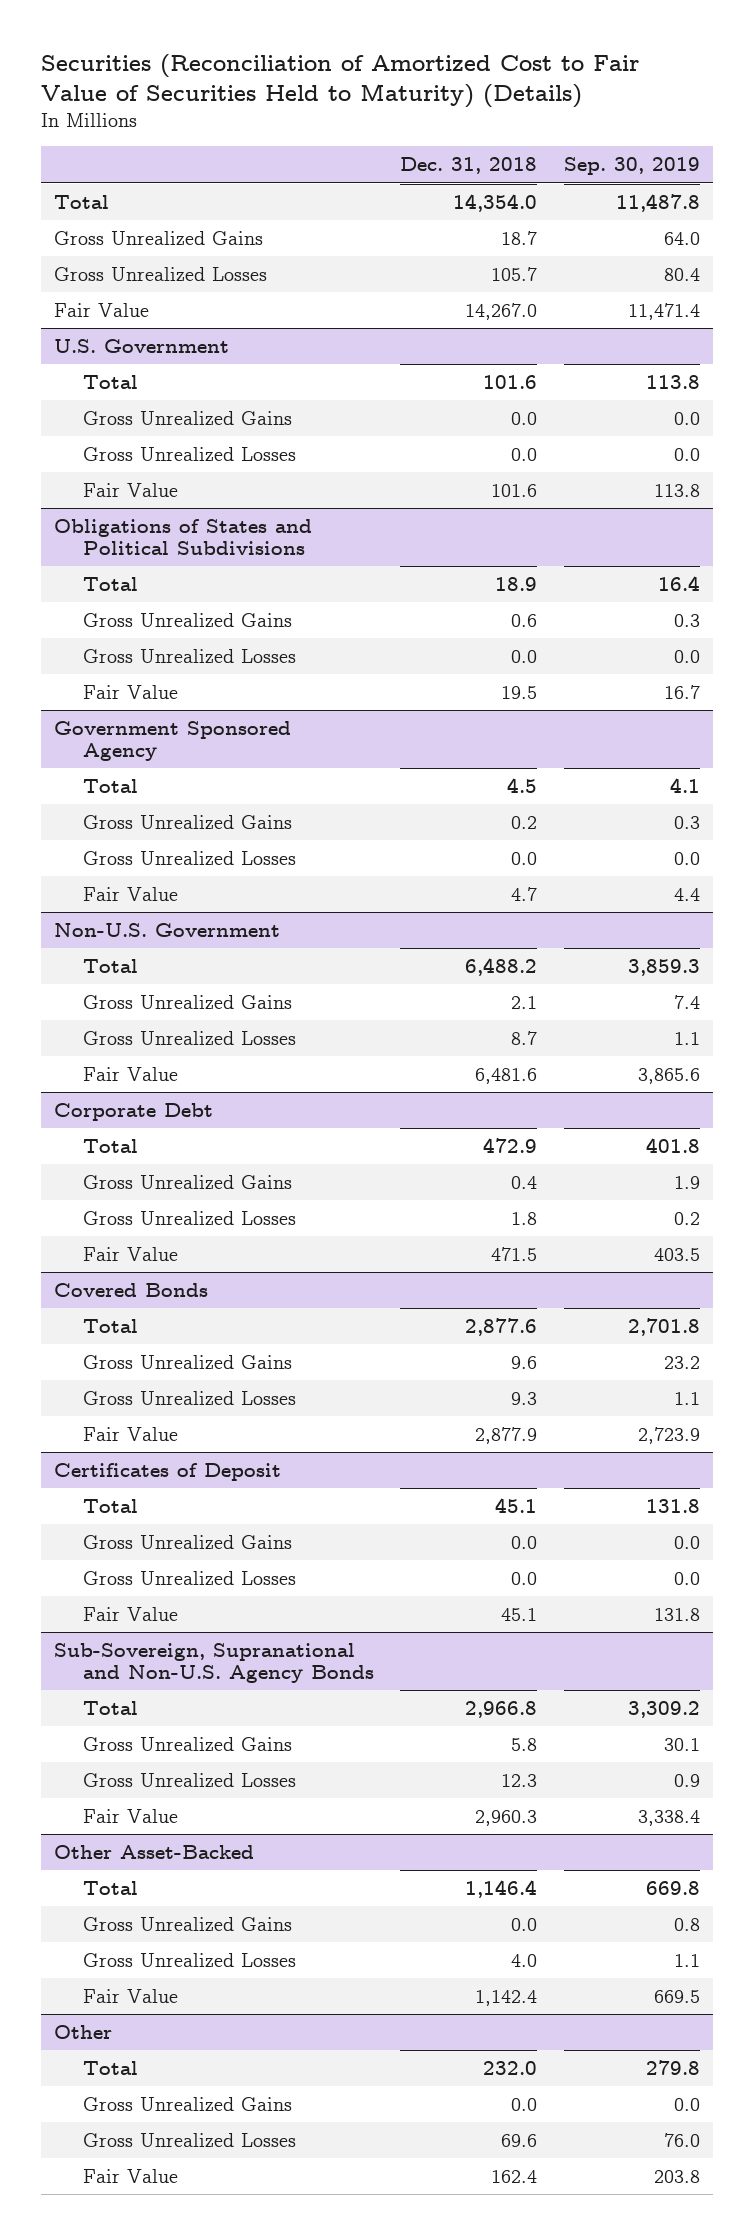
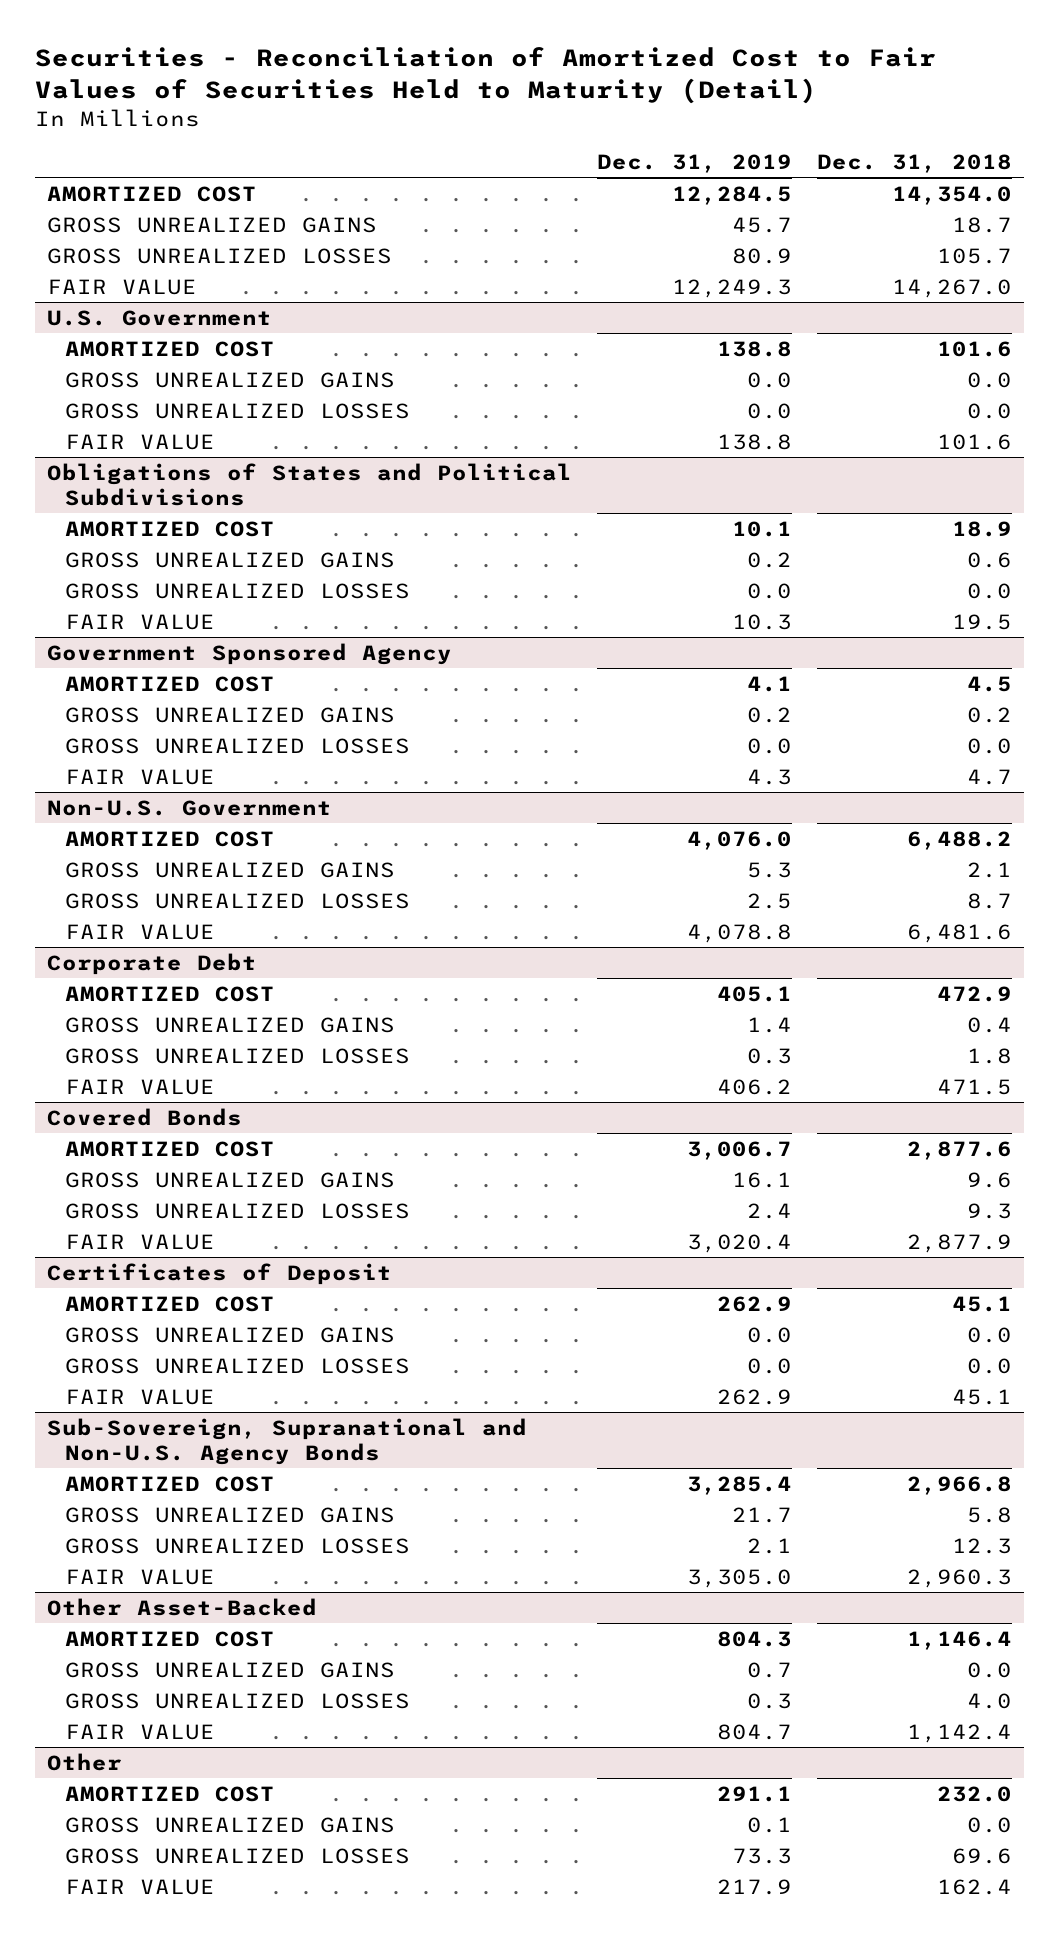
[40,53,639,108] Securities (Reconciliation of Amortized Cost to Fair Value of Securities Held to Maturity) (Details) -> [34,47,936,105] Securities - Reconciliation of Amortized Cost to Fair Values of Securities Held to Maturity (Detail)
[563,157,700,176] Sep. 30, 2019 -> none
none -> [596,153,792,173] Dec. 31, 2019
[53,194,109,209] Total -> [47,185,258,202] AMORTIZED COST
[53,230,263,246] Gross Unrealized Gains -> [47,216,378,233] GROSS UNREALIZED GAINS
[53,266,267,282] Gross Unrealized Losses -> [47,247,393,264] GROSS UNREALIZED LOSSES
[53,302,149,317] Fair Value -> [47,278,198,295] FAIR VALUE
[82,374,138,389] Total -> [65,340,276,357] AMORTIZED COST
[82,410,292,426] Gross Unrealized Gains -> [65,371,396,388] GROSS UNREALIZED GAINS
[82,446,296,462] Gross Unrealized Losses -> [65,402,411,419] GROSS UNREALIZED LOSSES
[82,482,178,497] Fair Value -> [65,433,216,450] FAIR VALUE
[82,576,138,591] Total -> [65,520,276,537] AMORTIZED COST
[82,612,292,628] Gross Unrealized Gains -> [65,551,396,568] GROSS UNREALIZED GAINS
[82,648,296,664] Gross Unrealized Losses -> [65,582,411,599] GROSS UNREALIZED LOSSES
[82,684,178,699] Fair Value -> [65,613,216,630] FAIR VALUE
[82,778,138,793] Total -> [65,675,276,692] AMORTIZED COST
[82,814,292,830] Gross Unrealized Gains -> [65,706,396,723] GROSS UNREALIZED GAINS
[82,850,296,866] Gross Unrealized Losses -> [65,737,411,754] GROSS UNREALIZED LOSSES
[82,886,178,901] Fair Value -> [65,768,216,785] FAIR VALUE
[82,958,138,973] Total -> [65,830,276,847] AMORTIZED COST
[82,994,292,1010] Gross Unrealized Gains -> [65,861,396,878] GROSS UNREALIZED GAINS
[82,1030,296,1046] Gross Unrealized Losses -> [65,892,411,909] GROSS UNREALIZED LOSSES
[82,1066,178,1081] Fair Value -> [65,923,216,940] FAIR VALUE
[82,1138,138,1153] Total -> [65,985,276,1002] AMORTIZED COST
[82,1174,292,1190] Gross Unrealized Gains -> [65,1016,396,1033] GROSS UNREALIZED GAINS
[82,1210,296,1226] Gross Unrealized Losses -> [65,1047,411,1064] GROSS UNREALIZED LOSSES
[82,1246,178,1261] Fair Value -> [65,1078,216,1095] FAIR VALUE
[82,1318,138,1333] Total -> [65,1140,276,1157] AMORTIZED COST
[82,1354,292,1370] Gross Unrealized Gains -> [65,1171,396,1188] GROSS UNREALIZED GAINS
[82,1390,296,1406] Gross Unrealized Losses -> [65,1202,411,1219] GROSS UNREALIZED LOSSES
[82,1426,178,1441] Fair Value -> [65,1233,216,1250] FAIR VALUE
[82,1498,138,1513] Total -> [65,1295,276,1312] AMORTIZED COST
[82,1534,292,1550] Gross Unrealized Gains -> [65,1326,396,1343] GROSS UNREALIZED GAINS
[82,1570,296,1586] Gross Unrealized Losses -> [65,1357,411,1374] GROSS UNREALIZED LOSSES
[82,1606,178,1621] Fair Value -> [65,1388,216,1405] FAIR VALUE
[82,1700,138,1715] Total -> [65,1475,276,1492] AMORTIZED COST
[82,1736,292,1752] Gross Unrealized Gains -> [65,1506,396,1523] GROSS UNREALIZED GAINS
[82,1772,296,1788] Gross Unrealized Losses -> [65,1537,411,1554] GROSS UNREALIZED LOSSES
[82,1808,178,1823] Fair Value -> [65,1568,216,1585] FAIR VALUE
[82,1880,138,1895] Total -> [65,1630,276,1647] AMORTIZED COST
[82,1916,292,1932] Gross Unrealized Gains -> [65,1661,396,1678] GROSS UNREALIZED GAINS
[82,1952,296,1968] Gross Unrealized Losses -> [65,1692,411,1709] GROSS UNREALIZED LOSSES
[82,1988,178,2003] Fair Value -> [65,1723,216,1740] FAIR VALUE
[82,2060,138,2075] Total -> [65,1785,276,1802] AMORTIZED COST
[82,2096,292,2112] Gross Unrealized Gains -> [65,1816,396,1833] GROSS UNREALIZED GAINS
[82,2132,296,2148] Gross Unrealized Losses -> [65,1847,411,1864] GROSS UNREALIZED LOSSES
[82,2168,178,2183] Fair Value -> [65,1878,216,1895] FAIR VALUE

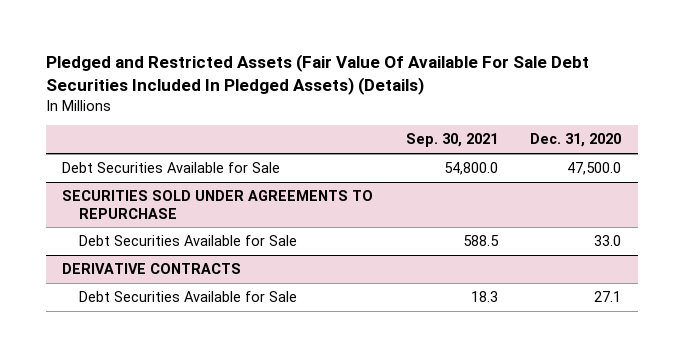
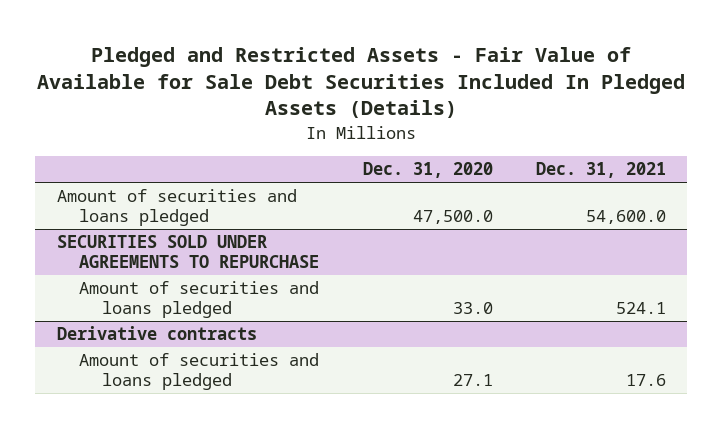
[45,54,589,95] Pledged and Restricted Assets (Fair Value Of Available For Sale Debt Securities Included In Pledged Assets) (Details) -> [37,46,686,119] Pledged and Restricted Assets - Fair Value of Available for Sale Debt Securities Included In Pledged Assets (Details)
[405,133,498,148] Sep. 30, 2021 -> none
none -> [535,162,666,179] Dec. 31, 2021
[61,162,280,174] Debt Securities Available for Sale -> [56,189,297,227] Amount of securities and loans pledged
[78,235,297,247] Debt Securities Available for Sale -> [79,281,320,319] Amount of securities and loans pledged
[61,263,241,275] DERIVATIVE CONTRACTS -> [56,326,257,341] Derivative contracts
[78,291,297,303] Debt Securities Available for Sale -> [79,353,320,391] Amount of securities and loans pledged

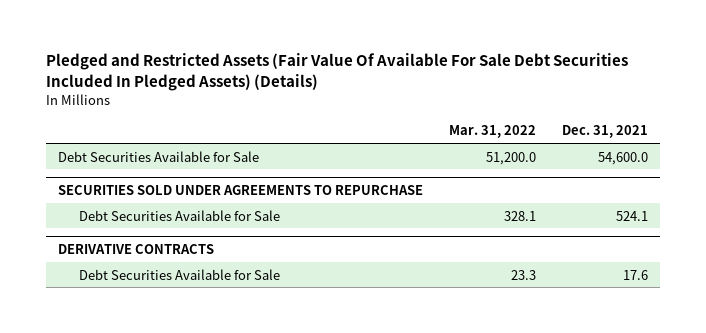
[37,46,686,119] Pledged and Restricted Assets - Fair Value of Available for Sale Debt Securities Included In Pledged Assets (Details) -> [45,53,628,91] Pledged and Restricted Assets (Fair Value Of Available For Sale Debt Securities Included In Pledged Assets) (Details)
[362,162,493,179] Dec. 31, 2020 -> none
none -> [449,125,537,139] Mar. 31, 2022
[56,189,297,227] Amount of securities and loans pledged -> [58,150,260,162] Debt Securities Available for Sale
[79,281,320,319] Amount of securities and loans pledged -> [78,209,280,221] Debt Securities Available for Sale
[56,326,257,341] Derivative contracts -> [58,243,215,254] DERIVATIVE CONTRACTS
[79,353,320,391] Amount of securities and loans pledged -> [78,268,280,280] Debt Securities Available for Sale

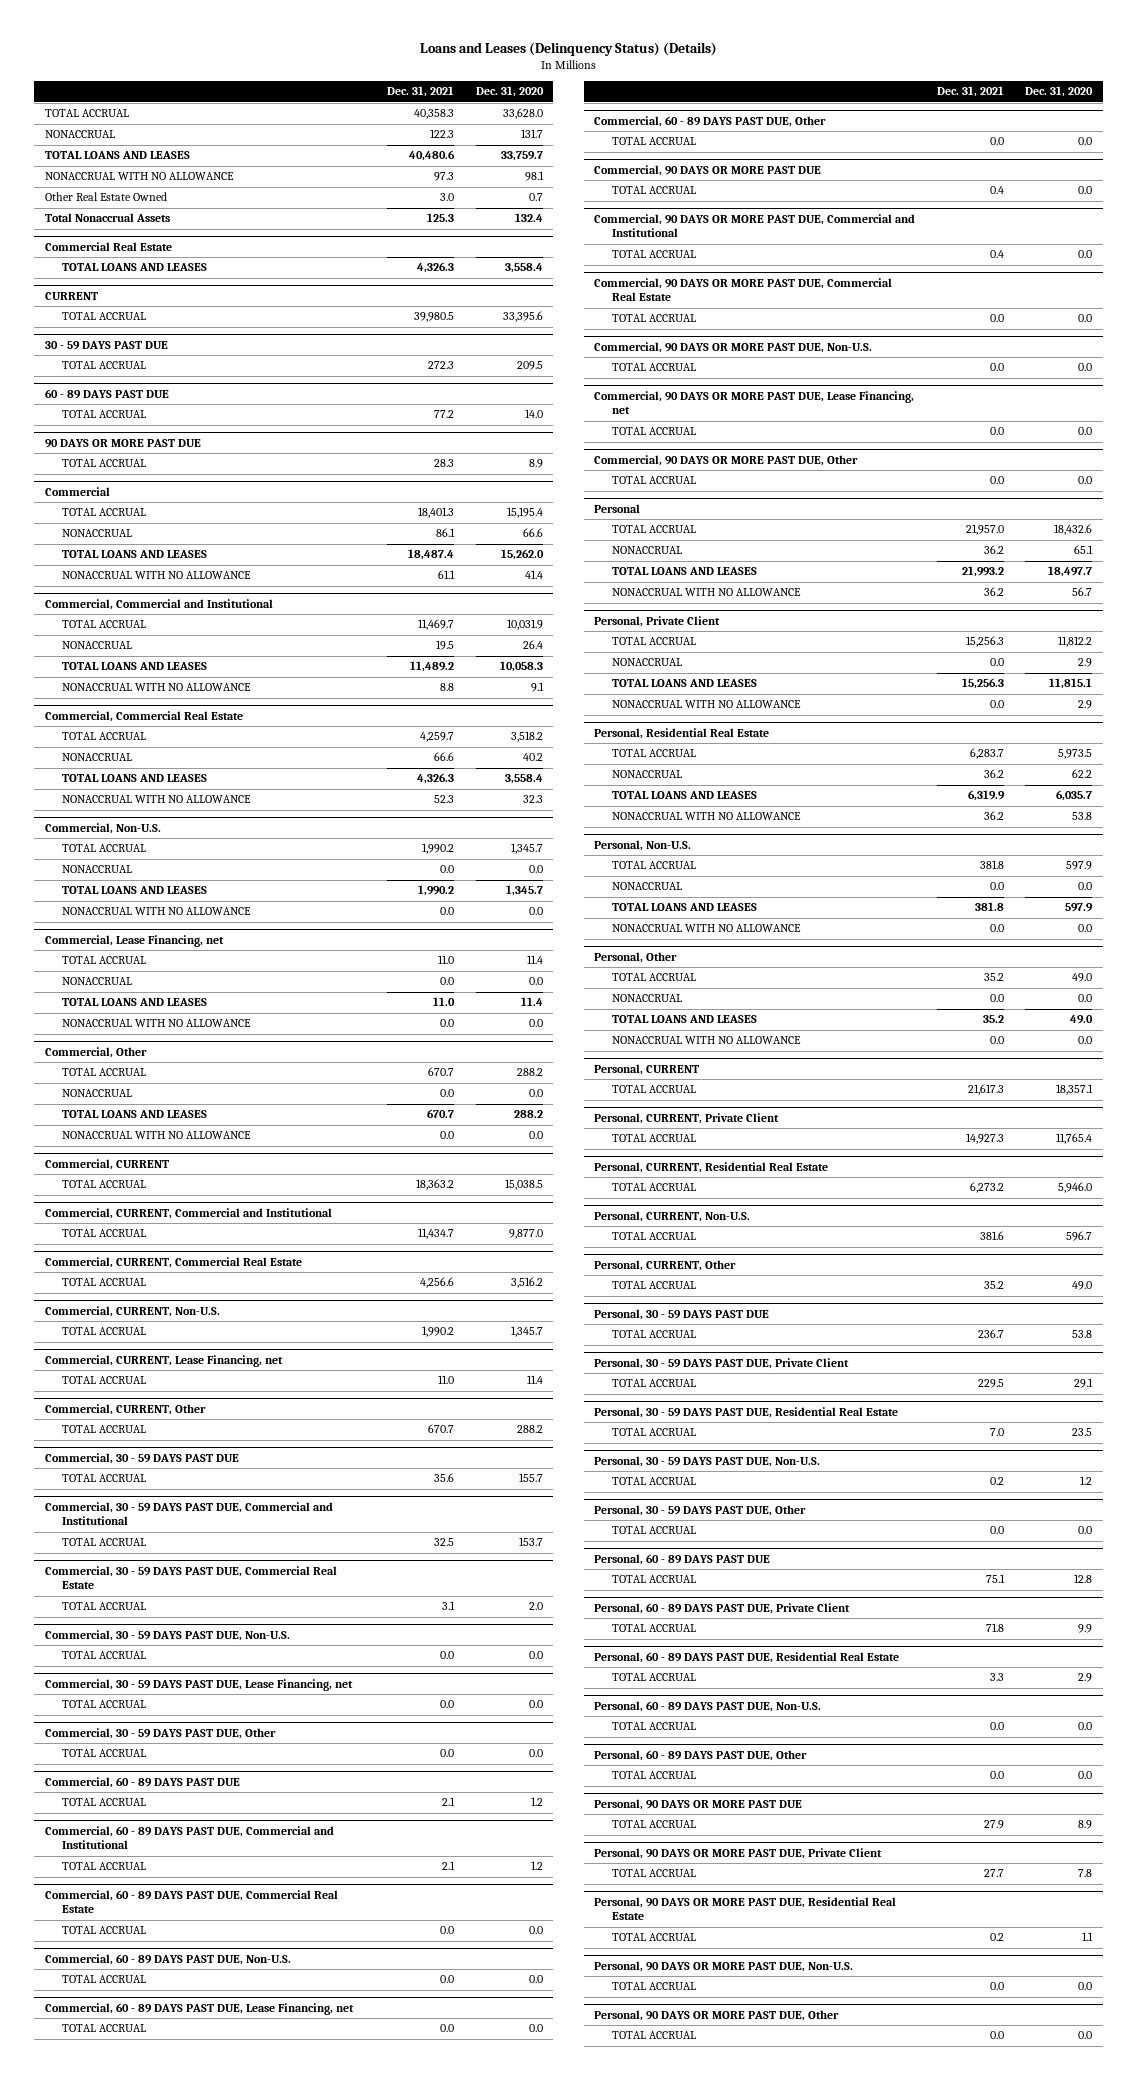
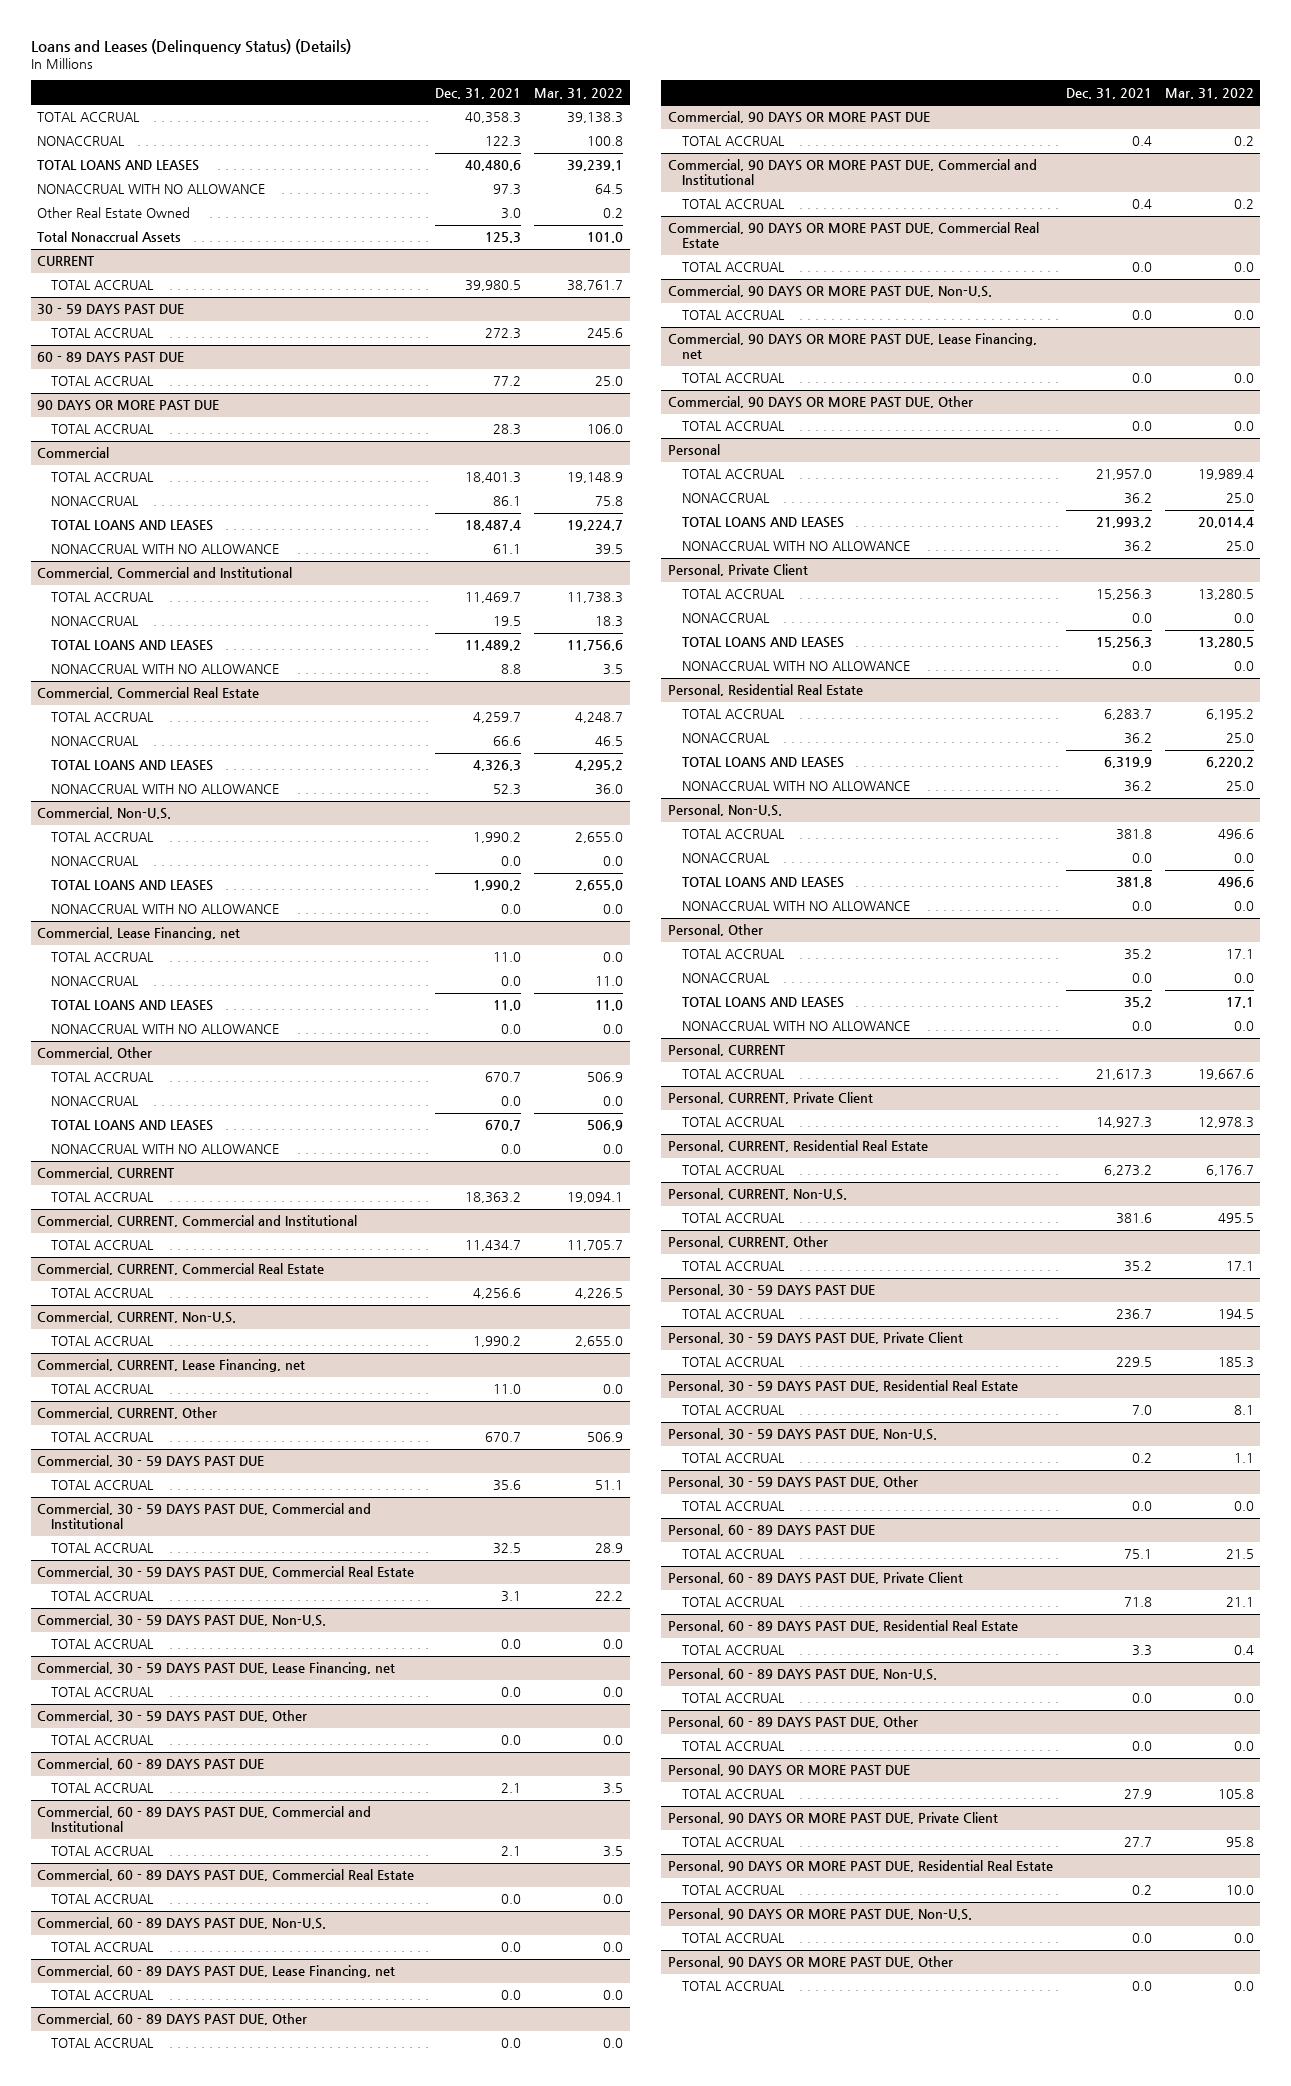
[475,86,544,98] Dec. 31, 2020 -> none
none -> [534,87,624,99] Mar. 31, 2022
[44,241,172,251] Commercial Real Estate -> none
[62,263,208,272] TOTAL LOANS AND LEASES -> none

